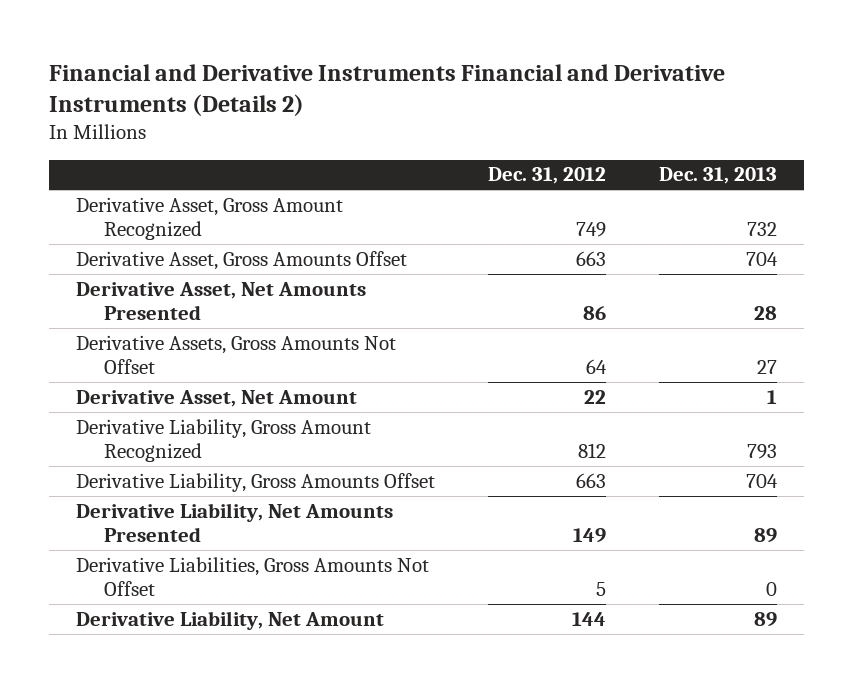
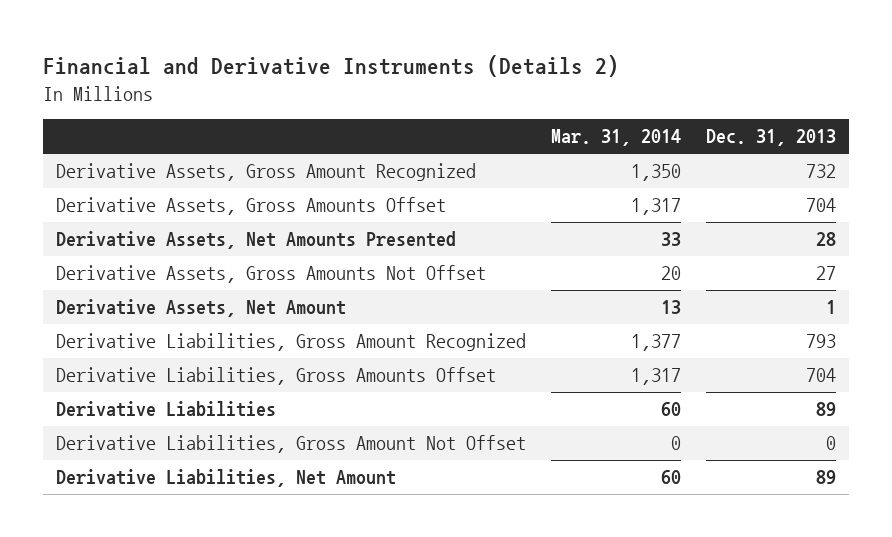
[49,63,726,116] Financial and Derivative Instruments Financial and Derivative Instruments (Details 2) -> [43,55,620,78] Financial and Derivative Instruments (Details 2)
[487,167,606,185] Dec. 31, 2012 -> none
none -> [551,129,682,147] Mar. 31, 2014
[75,196,343,240] Derivative Asset, Gross Amount Recognized -> [55,163,476,182] Derivative Assets, Gross Amount Recognized
[75,250,407,270] Derivative Asset, Gross Amounts Offset -> [55,197,446,216] Derivative Assets, Gross Amounts Offset
[75,281,366,320] Derivative Asset, Net Amounts Presented -> [55,231,456,250] Derivative Assets, Net Amounts Presented
[75,389,357,407] Derivative Asset, Net Amount -> [55,299,346,318] Derivative Assets, Net Amount
[75,418,371,462] Derivative Liability, Gross Amount Recognized -> [55,333,526,352] Derivative Liabilities, Gross Amount Recognized
[75,472,435,492] Derivative Liability, Gross Amounts Offset -> [55,367,496,386] Derivative Liabilities, Gross Amounts Offset
[75,502,393,542] Derivative Liability, Net Amounts Presented -> [55,401,276,418] Derivative Liabilities
[75,556,429,596] Derivative Liabilities, Gross Amounts Not Offset -> [55,435,526,454] Derivative Liabilities, Gross Amount Not Offset
[75,610,384,630] Derivative Liability, Net Amount -> [55,469,396,488] Derivative Liabilities, Net Amount

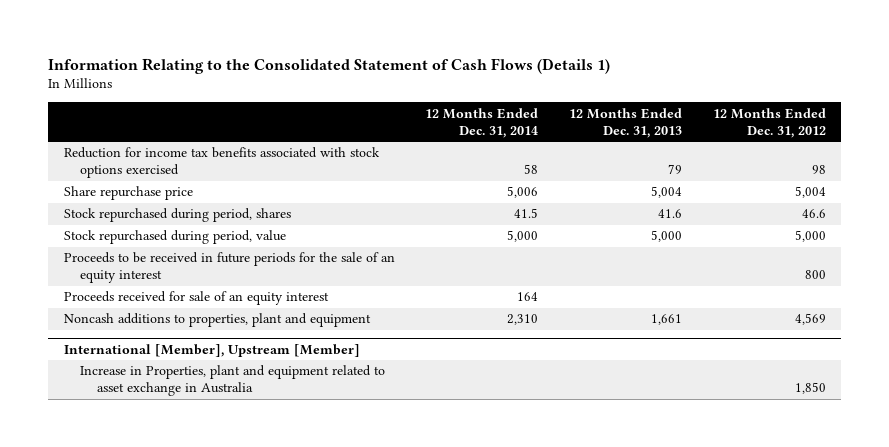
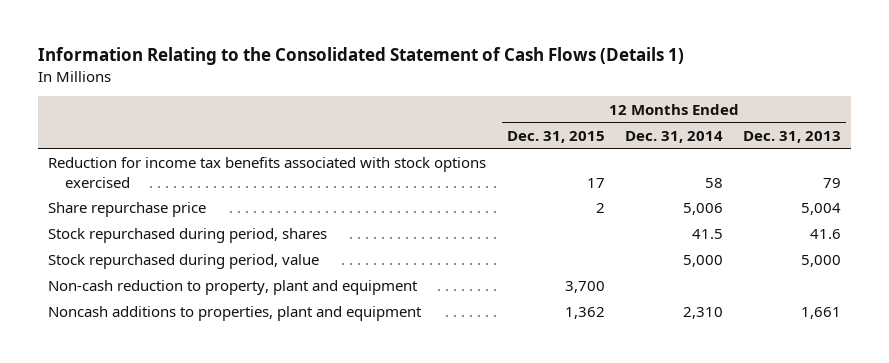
[712,107,826,138] 12 Months Ended Dec. 31, 2012 -> none
none -> [506,131,605,144] Dec. 31, 2015
[63,252,395,284] Proceeds to be received in future periods for the sale of an equity interest -> none
[63,291,329,306] Proceeds received for sale of an equity interest -> none
none -> [48,280,419,296] Non-cash reduction to property, plant and equipment
[63,343,360,357] International [Member], Upstream [Member] -> none
[80,365,386,397] Increase in Properties, plant and equipment related to asset exchange in Australia -> none

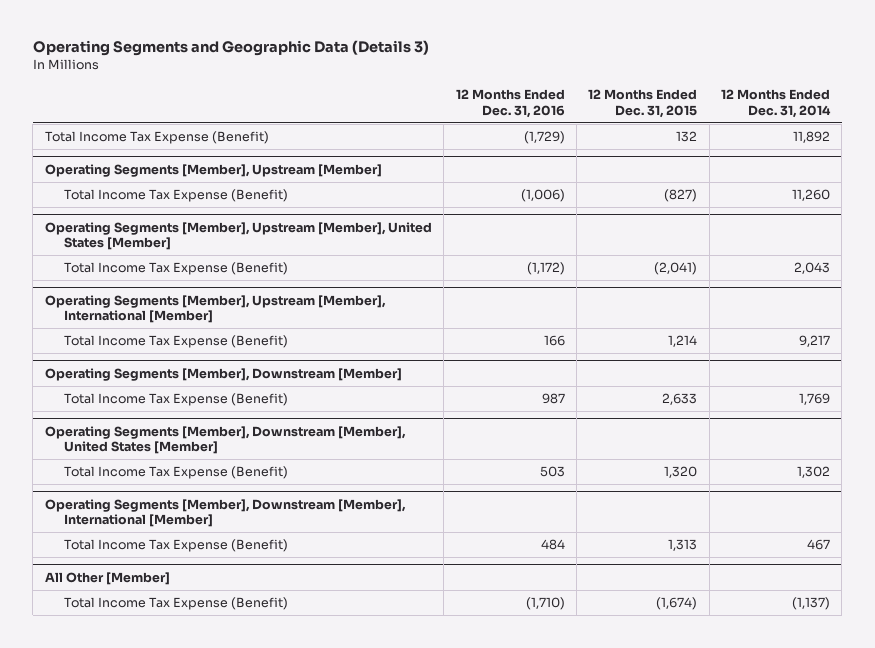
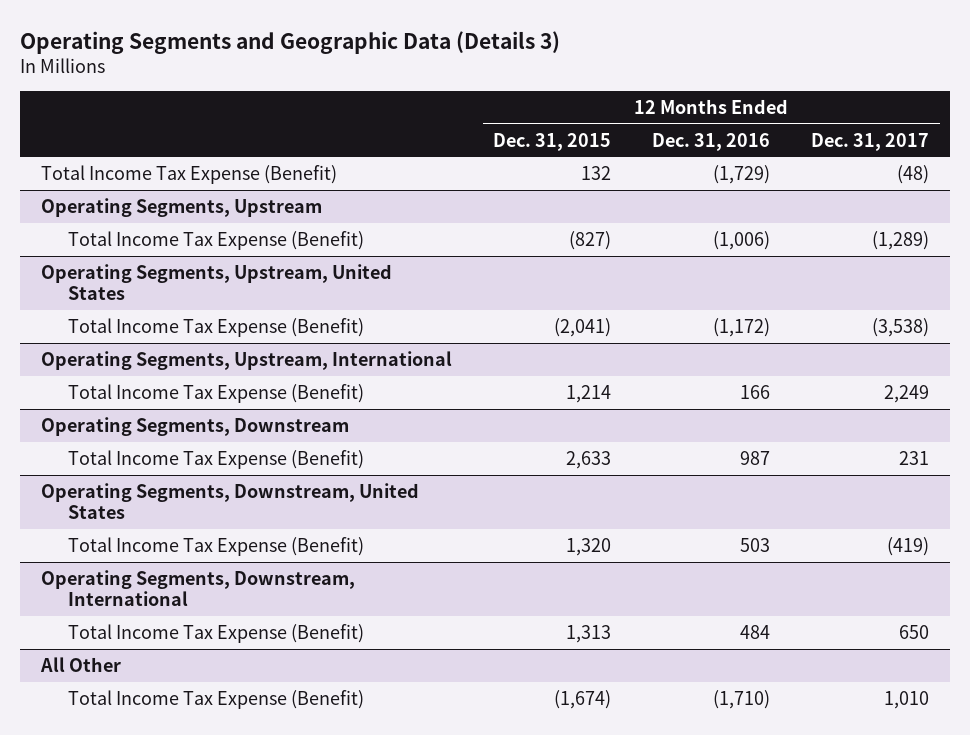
[721,89,832,118] 12 Months Ended Dec. 31, 2014 -> none
none -> [811,132,930,151] Dec. 31, 2017
[44,163,382,177] Operating Segments [Member], Upstream [Member] -> [40,197,322,217] Operating Segments, Upstream
[44,221,432,251] Operating Segments [Member], Upstream [Member], United States [Member] -> [40,263,392,301] Operating Segments, Upstream, United States
[44,294,386,324] Operating Segments [Member], Upstream [Member], International [Member] -> [40,350,452,370] Operating Segments, Upstream, International
[44,367,402,381] Operating Segments [Member], Downstream [Member] -> [40,416,349,436] Operating Segments, Downstream
[44,425,406,455] Operating Segments [Member], Downstream [Member], United States [Member] -> [40,482,419,520] Operating Segments, Downstream, United States
[44,498,406,528] Operating Segments [Member], Downstream [Member], International [Member] -> [40,569,355,607] Operating Segments, Downstream, International
[44,571,170,585] All Other [Member] -> [39,656,121,672] All Other

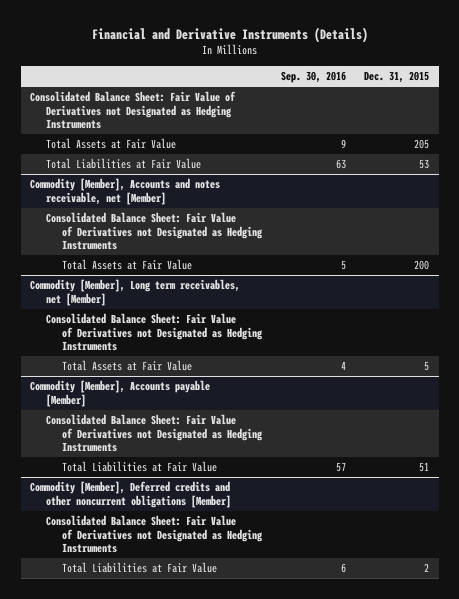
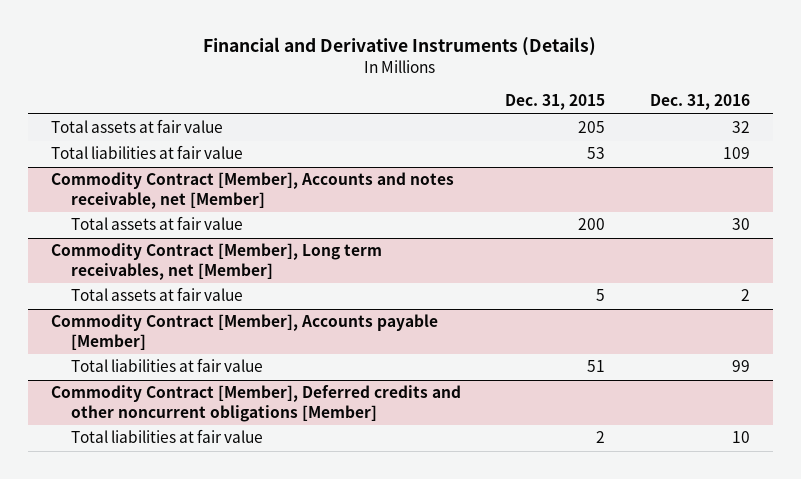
[280,70,346,83] Sep. 30, 2016 -> none
none -> [650,94,751,111] Dec. 31, 2016
[29,91,236,129] Consolidated Balance Sheet: Fair Value of Derivatives not Designated as Hedging Instruments -> none
[45,212,263,250] Consolidated Balance Sheet: Fair Value of Derivatives not Designated as Hedging Instruments -> none
[45,313,263,351] Consolidated Balance Sheet: Fair Value of Derivatives not Designated as Hedging Instruments -> none
[45,414,263,452] Consolidated Balance Sheet: Fair Value of Derivatives not Designated as Hedging Instruments -> none
[45,515,263,553] Consolidated Balance Sheet: Fair Value of Derivatives not Designated as Hedging Instruments -> none
[45,138,176,150] Total Assets at Fair Value -> [50,119,223,134] Total assets at fair value
[45,158,201,170] Total Liabilities at Fair Value -> [50,145,243,160] Total liabilities at fair value
[29,178,220,205] Commodity [Member], Accounts and notes receivable, net [Member] -> [50,172,454,210] Commodity Contract [Member], Accounts and notes receivable, net [Member]
[61,259,192,271] Total Assets at Fair Value -> [71,216,244,231] Total assets at fair value
[29,279,240,306] Commodity [Member], Long term receivables, net [Member] -> [50,243,382,281] Commodity Contract [Member], Long term receivables, net [Member]
[61,360,192,372] Total Assets at Fair Value -> [71,287,244,302] Total assets at fair value
[29,380,210,407] Commodity [Member], Accounts payable [Member] -> [50,314,438,351] Commodity Contract [Member], Accounts payable [Member]
[61,461,217,473] Total Liabilities at Fair Value -> [71,358,264,373] Total liabilities at fair value
[29,481,231,508] Commodity [Member], Deferred credits and other noncurrent obligations [Member] -> [50,385,461,423] Commodity Contract [Member], Deferred credits and other noncurrent obligations [Member]
[61,562,217,574] Total Liabilities at Fair Value -> [71,429,264,444] Total liabilities at fair value

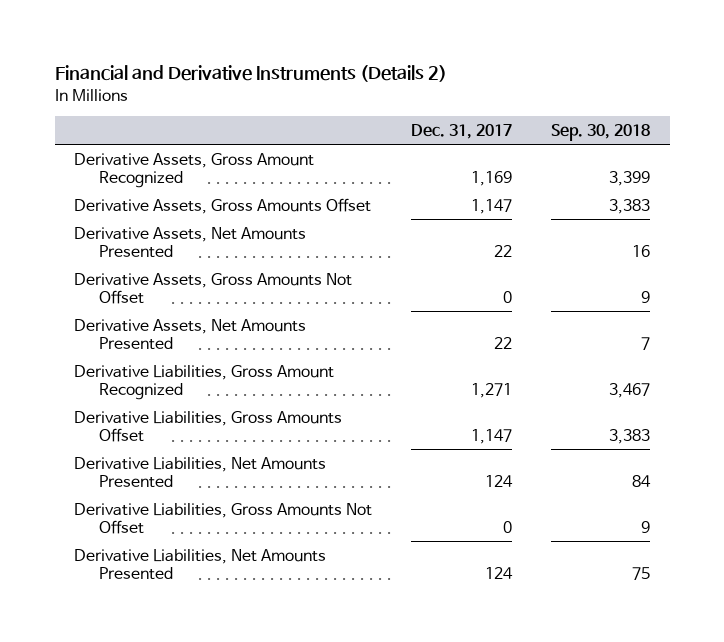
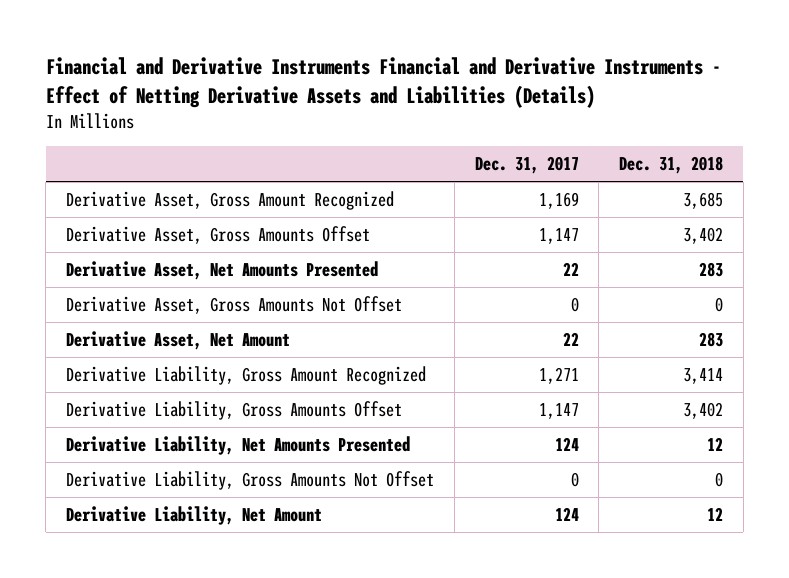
[54,65,447,83] Financial and Derivative Instruments (Details 2) -> [45,57,721,108] Financial and Derivative Instruments Financial and Derivative Instruments - Effect of Netting Derivative Assets and Liabilities (Details)
[551,124,651,142] Sep. 30, 2018 -> none
none -> [618,156,723,175] Dec. 31, 2018
[74,152,315,189] Derivative Assets, Gross Amount Recognized -> [66,191,395,211] Derivative Asset, Gross Amount Recognized
[74,197,372,214] Derivative Assets, Gross Amounts Offset -> [66,226,371,245] Derivative Asset, Gross Amounts Offset
[74,226,307,259] Derivative Assets, Net Amounts Presented -> [66,261,379,281] Derivative Asset, Net Amounts Presented
[74,272,353,305] Derivative Assets, Gross Amounts Not Offset -> [66,296,403,315] Derivative Asset, Gross Amounts Not Offset
[74,318,307,351] Derivative Assets, Net Amounts Presented -> [66,331,291,351] Derivative Asset, Net Amount
[74,364,335,401] Derivative Liabilities, Gross Amount Recognized -> [66,366,427,386] Derivative Liability, Gross Amount Recognized
[74,410,343,443] Derivative Liabilities, Gross Amounts Offset -> [66,401,403,421] Derivative Liability, Gross Amounts Offset
[74,456,327,489] Derivative Liabilities, Net Amounts Presented -> [66,436,411,456] Derivative Liability, Net Amounts Presented
[74,502,373,535] Derivative Liabilities, Gross Amounts Not Offset -> [66,471,435,491] Derivative Liability, Gross Amounts Not Offset
[74,548,327,581] Derivative Liabilities, Net Amounts Presented -> [66,506,323,526] Derivative Liability, Net Amount

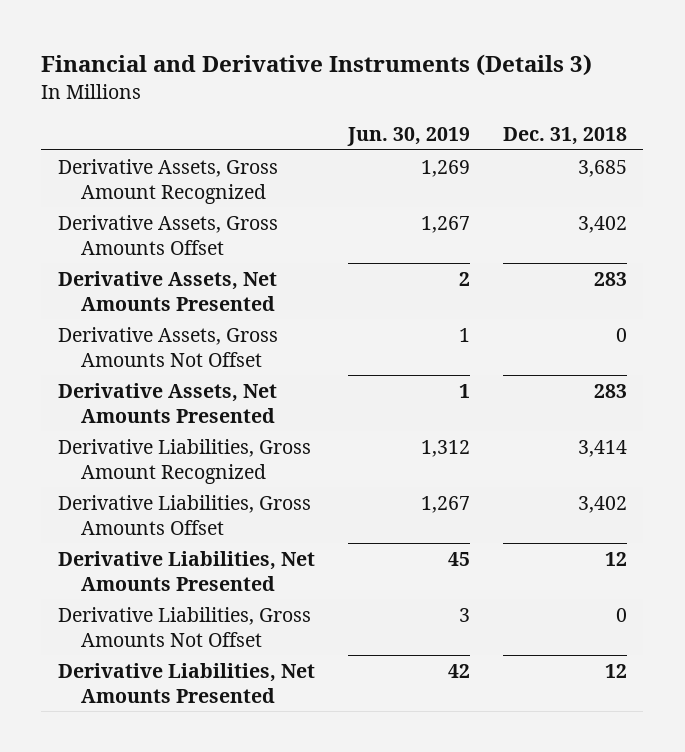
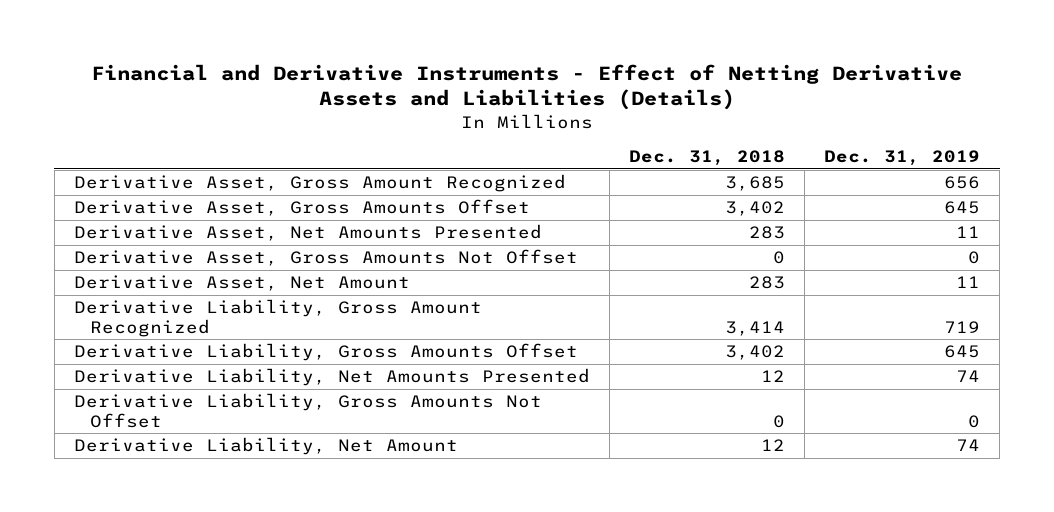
[41,54,593,77] Financial and Derivative Instruments (Details 3) -> [91,63,963,111] Financial and Derivative Instruments - Effect of Netting Derivative Assets and Liabilities (Details)
[346,127,470,147] Jun. 30, 2019 -> none
none -> [824,150,981,167] Dec. 31, 2019
[57,158,278,204] Derivative Assets, Gross Amount Recognized -> [73,174,566,193] Derivative Asset, Gross Amount Recognized
[57,214,278,255] Derivative Assets, Gross Amounts Offset -> [73,199,530,217] Derivative Asset, Gross Amounts Offset
[57,270,277,311] Derivative Assets, Net Amounts Presented -> [73,224,542,242] Derivative Asset, Net Amounts Presented
[57,326,278,367] Derivative Assets, Gross Amounts Not Offset -> [73,249,578,267] Derivative Asset, Gross Amounts Not Offset
[57,382,277,423] Derivative Assets, Net Amounts Presented -> [73,275,410,292] Derivative Asset, Net Amount
[57,438,311,484] Derivative Liabilities, Gross Amount Recognized -> [73,299,482,337] Derivative Liability, Gross Amount Recognized
[57,494,311,535] Derivative Liabilities, Gross Amounts Offset -> [73,343,578,362] Derivative Liability, Gross Amounts Offset
[57,550,315,591] Derivative Liabilities, Net Amounts Presented -> [73,368,590,387] Derivative Liability, Net Amounts Presented
[57,606,311,647] Derivative Liabilities, Gross Amounts Not Offset -> [73,393,542,428] Derivative Liability, Gross Amounts Not Offset
[57,662,315,703] Derivative Liabilities, Net Amounts Presented -> [73,437,458,456] Derivative Liability, Net Amount

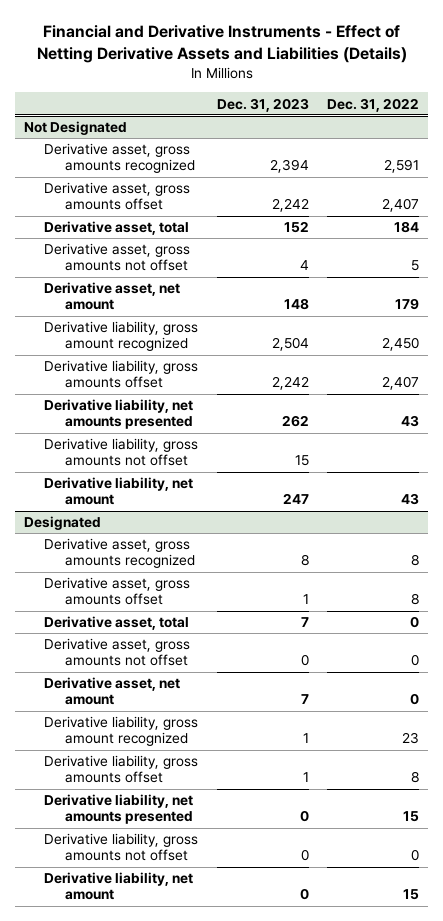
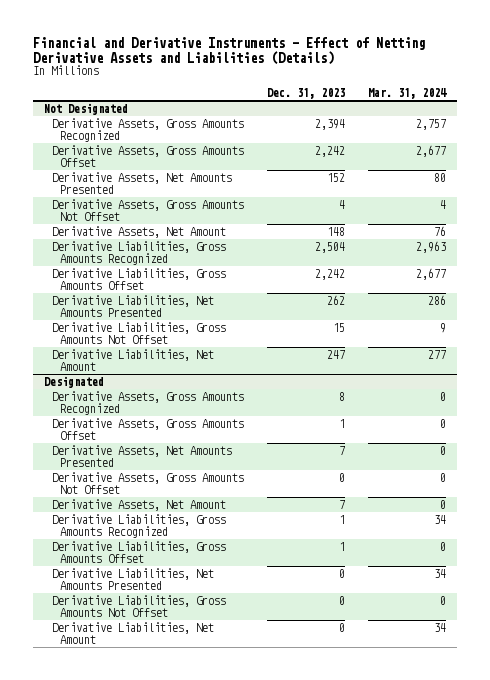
[326,97,419,112] Dec. 31, 2022 -> none
none -> [367,87,447,99] Mar. 31, 2024
[44,143,195,174] Derivative asset, gross amounts recognized -> [52,118,245,143] Derivative Assets, Gross Amounts Recognized
[44,182,191,211] Derivative asset, gross amounts offset -> [52,145,245,168] Derivative Assets, Gross Amounts Offset
[44,221,190,236] Derivative asset, total -> [52,172,233,195] Derivative Assets, Net Amounts Presented
[44,243,191,272] Derivative asset, gross amounts not offset -> [52,199,245,222] Derivative Assets, Gross Amounts Not Offset
[44,282,181,311] Derivative asset, net amount -> [52,226,227,239] Derivative Assets, Net Amount
[44,321,199,352] Derivative liability, gross amount recognized -> [52,241,227,266] Derivative Liabilities, Gross Amounts Recognized
[44,360,199,389] Derivative liability, gross amounts offset -> [52,268,227,291] Derivative Liabilities, Gross Amounts Offset
[44,399,194,430] Derivative liability, net amounts presented -> [52,295,215,318] Derivative Liabilities, Net Amounts Presented
[44,438,199,467] Derivative liability, gross amounts not offset -> [52,322,227,345] Derivative Liabilities, Gross Amounts Not Offset
[44,477,194,506] Derivative liability, net amount -> [52,349,215,372] Derivative Liabilities, Net Amount
[44,538,195,569] Derivative asset, gross amounts recognized -> [52,391,245,416] Derivative Assets, Gross Amounts Recognized
[44,577,191,606] Derivative asset, gross amounts offset -> [52,418,245,441] Derivative Assets, Gross Amounts Offset
[44,616,190,631] Derivative asset, total -> [52,445,233,468] Derivative Assets, Net Amounts Presented
[44,638,191,667] Derivative asset, gross amounts not offset -> [52,472,245,495] Derivative Assets, Gross Amounts Not Offset
[44,677,181,706] Derivative asset, net amount -> [52,499,227,512] Derivative Assets, Net Amount
[44,716,199,747] Derivative liability, gross amount recognized -> [52,514,227,539] Derivative Liabilities, Gross Amounts Recognized
[44,755,199,784] Derivative liability, gross amounts offset -> [52,541,227,564] Derivative Liabilities, Gross Amounts Offset
[44,794,194,825] Derivative liability, net amounts presented -> [52,568,215,591] Derivative Liabilities, Net Amounts Presented
[44,833,199,862] Derivative liability, gross amounts not offset -> [52,595,227,618] Derivative Liabilities, Gross Amounts Not Offset
[44,872,194,901] Derivative liability, net amount -> [52,622,215,645] Derivative Liabilities, Net Amount

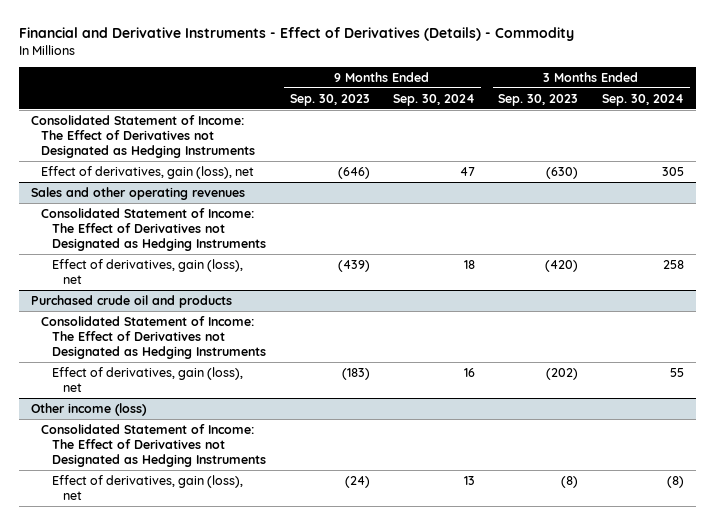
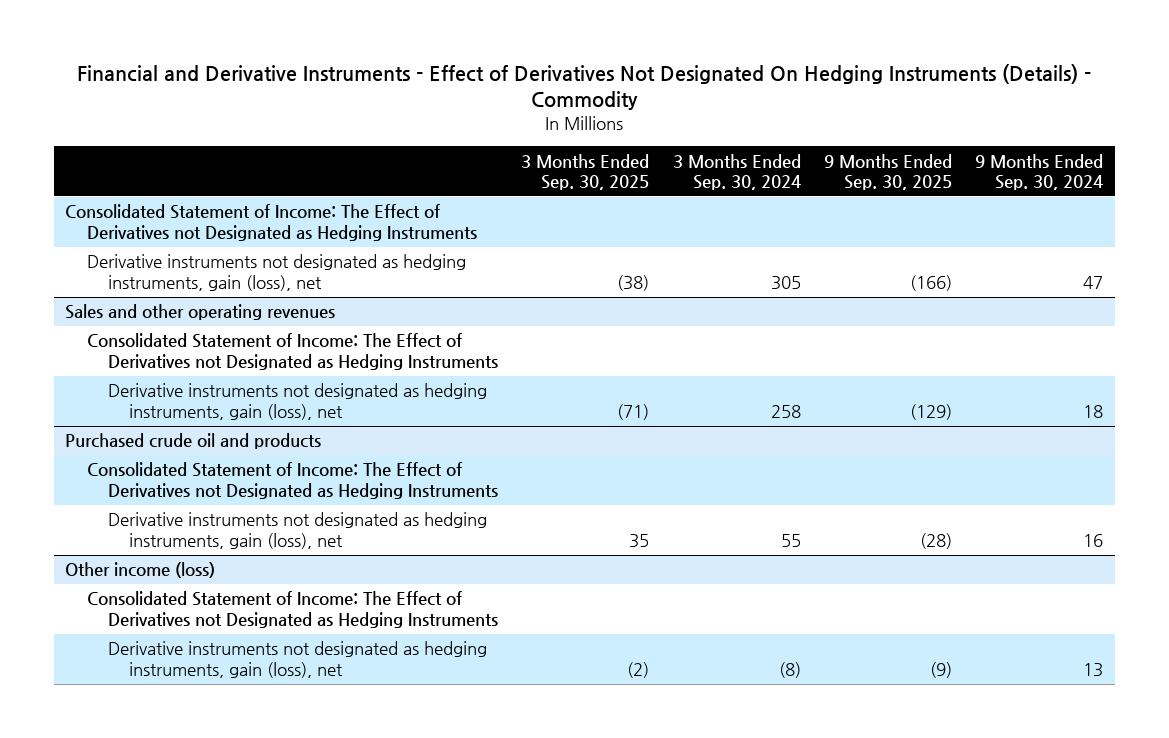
[19,27,575,42] Financial and Derivative Instruments - Effect of Derivatives (Details) - Commodity -> [77,64,1092,111] Financial and Derivative Instruments - Effect of Derivatives Not Designated On Hedging Instruments (Details) - Commodity
[289,93,370,106] Sep. 30, 2023 -> none
[498,93,579,106] Sep. 30, 2023 -> none
none -> [521,153,650,191] 3 Months Ended Sep. 30, 2025
none -> [824,153,953,191] 9 Months Ended Sep. 30, 2025
[41,165,255,179] Effect of derivatives, gain (loss), net -> [86,254,466,292] Derivative instruments not designated as hedging instruments, gain (loss), net
[52,258,244,284] Effect of derivatives, gain (loss), net -> [107,383,487,421] Derivative instruments not designated as hedging instruments, gain (loss), net
[52,366,244,392] Effect of derivatives, gain (loss), net -> [107,512,487,550] Derivative instruments not designated as hedging instruments, gain (loss), net
[52,474,244,500] Effect of derivatives, gain (loss), net -> [107,641,487,679] Derivative instruments not designated as hedging instruments, gain (loss), net

